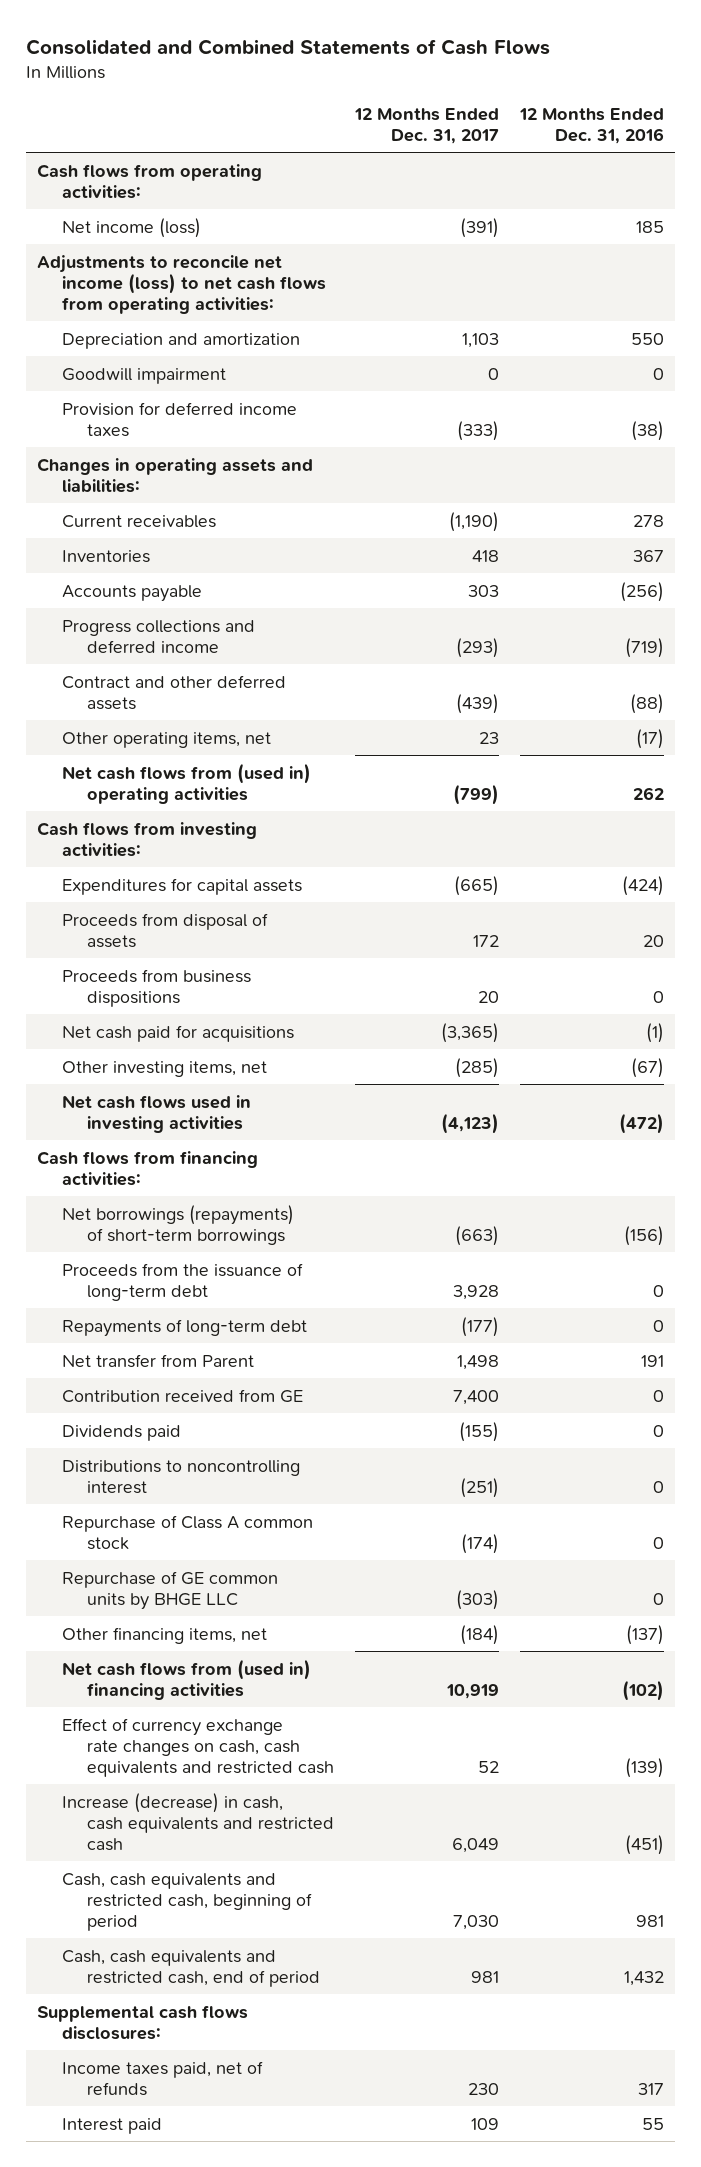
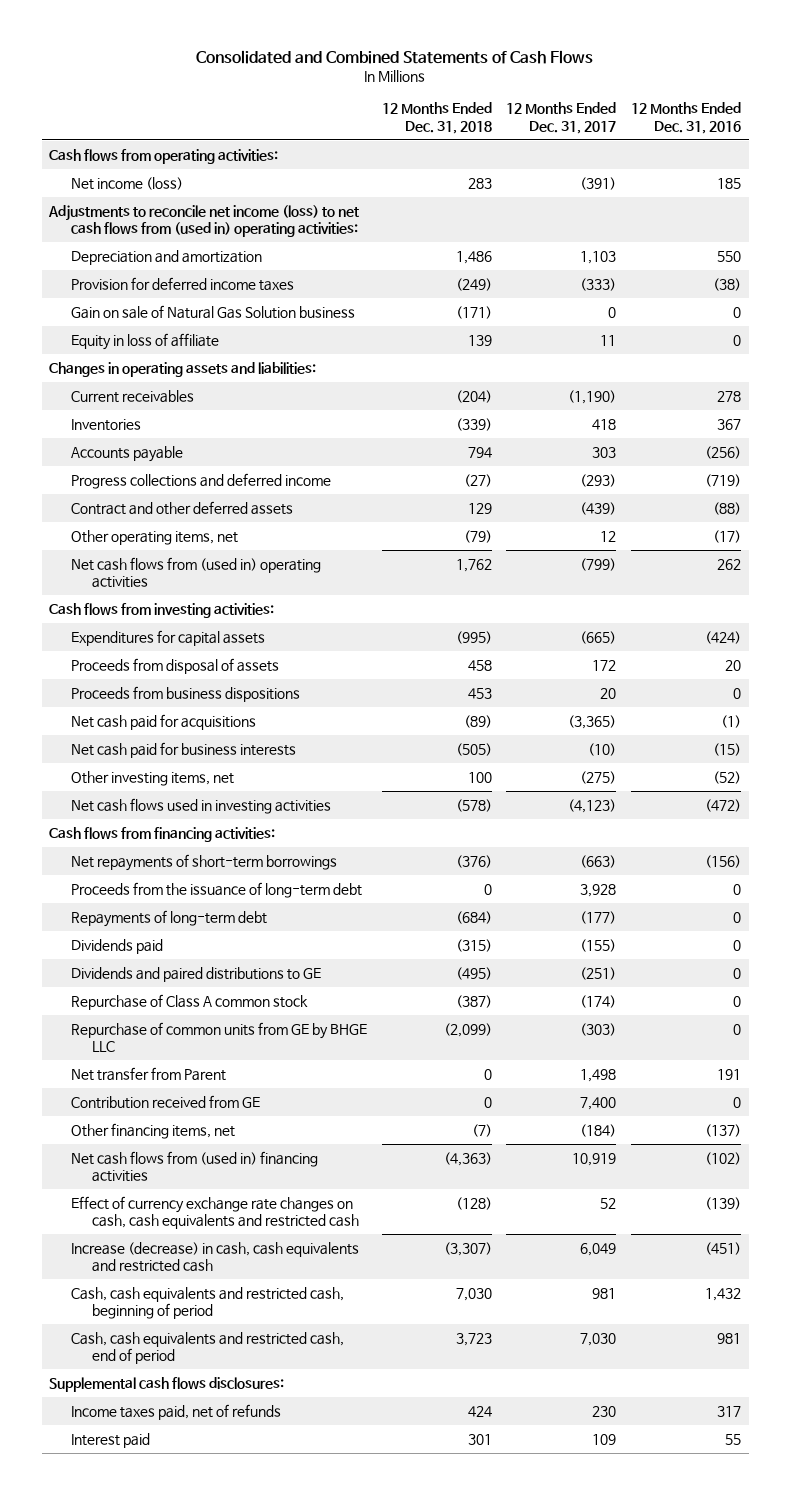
none -> [381,102,492,134] 12 Months Ended Dec. 31, 2018
[36,254,326,314] Adjustments to reconcile net income (loss) to net cash flows from operating activities: -> [48,204,360,238] Adjustments to reconcile net income (loss) to net cash flows from (used in) operating activities:
[61,367,226,384] Goodwill impairment -> none
none -> [70,304,355,319] Gain on sale of Natural Gas Solution business
none -> [70,332,219,350] Equity in loss of affiliate
[479,731,500,744] 23 -> [600,530,617,542] 12
none -> [70,741,296,758] Net cash paid for business interests
[455,1057,500,1078] (285) -> [580,770,617,784] (275)
[631,1057,665,1078] (67) -> [713,770,742,784] (52)
[61,1204,294,1245] Net borrowings (repayments) of short-term borrowings -> [70,853,337,871] Net repayments of short-term borrowings
[61,1459,300,1494] Distributions to noncontrolling interest -> [70,966,321,982] Dividends and paired distributions to GE
[61,1570,278,1610] Repurchase of GE common units by BHGE LLC -> [70,1021,367,1053] Repurchase of common units from GE by BHGE LLC
[61,1353,254,1368] Net transfer from Parent -> [70,1066,226,1081] Net transfer from Parent
[61,1388,303,1403] Contribution received from GE -> [70,1094,260,1109] Contribution received from GE
[453,1914,500,1930] 7,030 -> [592,1287,617,1299] 981
[636,1914,665,1927] 981 -> [705,1287,742,1301] 1,432
[471,1970,500,1983] 981 -> [580,1332,617,1346] 7,030
[624,1970,665,1986] 1,432 -> [717,1332,742,1344] 981

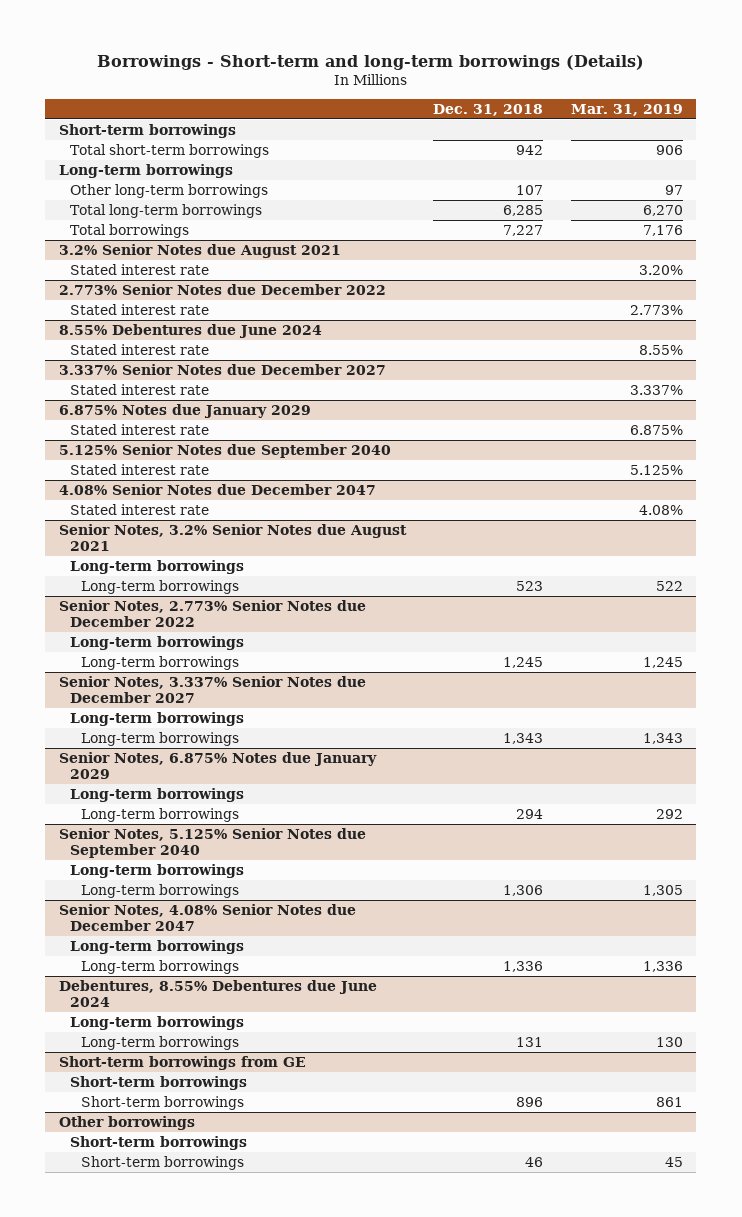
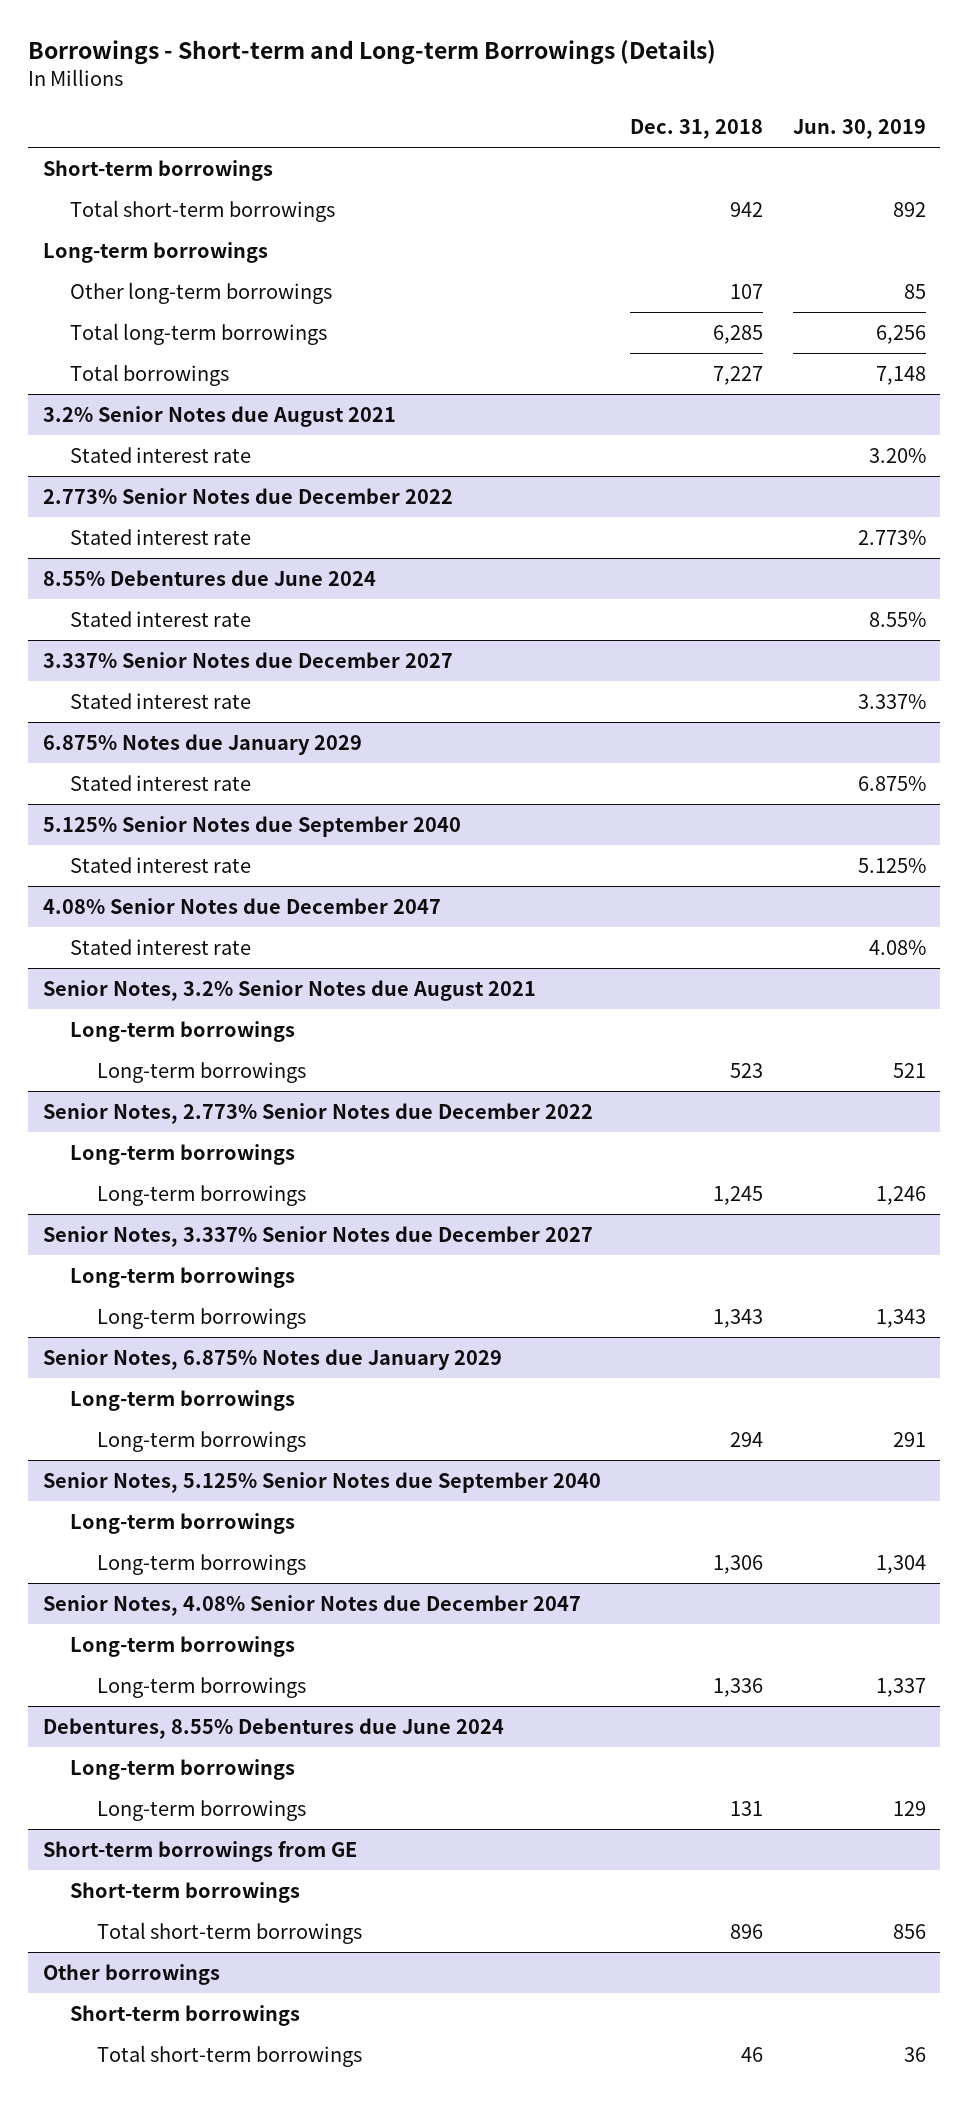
[96,54,644,70] Borrowings - Short-term and long-term borrowings (Details) -> [28,40,717,66] Borrowings - Short-term and Long-term Borrowings (Details)
[570,104,683,117] Mar. 31, 2019 -> none
none -> [792,118,926,139] Jun. 30, 2019
[80,1095,244,1110] Short-term borrowings -> [96,1921,362,1944] Total short-term borrowings
[80,1155,244,1170] Short-term borrowings -> [96,2044,362,2067] Total short-term borrowings

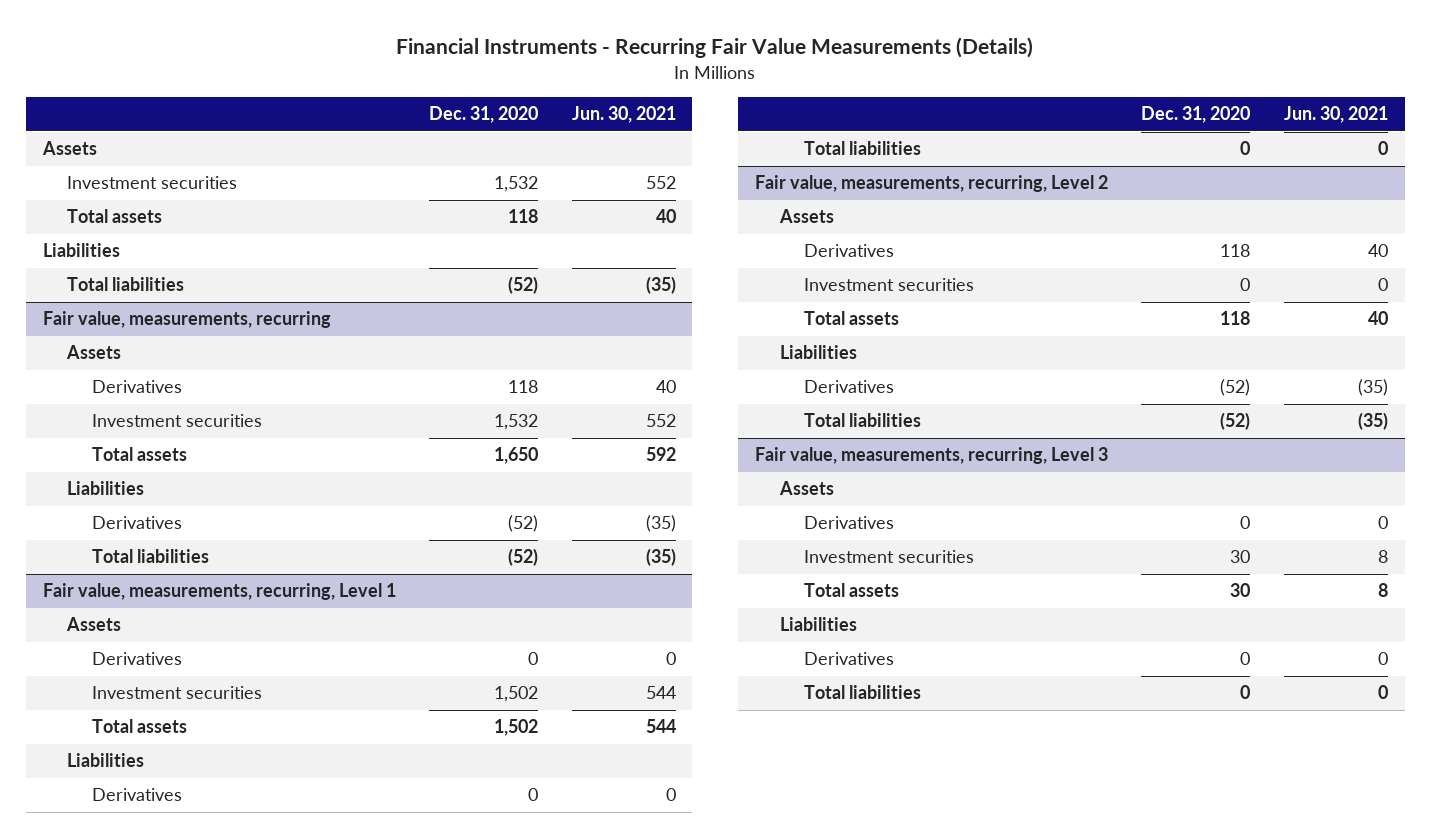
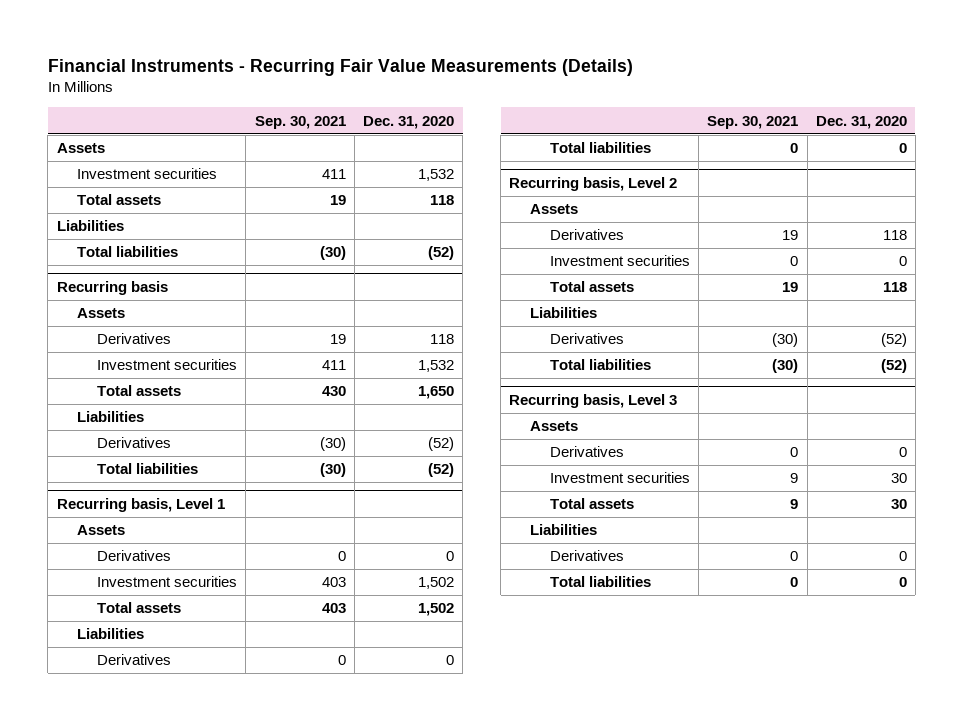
[571,106,676,124] Jun. 30, 2021 -> none
none -> [254,115,346,129] Sep. 30, 2021
[42,311,331,329] Fair value, measurements, recurring -> [56,281,168,296] Recurring basis
[42,583,396,601] Fair value, measurements, recurring, Level 1 -> none
none -> [56,498,225,513] Recurring basis, Level 1
[754,175,1108,193] Fair value, measurements, recurring, Level 2 -> none
none -> [509,177,678,192] Recurring basis, Level 2
[754,447,1108,465] Fair value, measurements, recurring, Level 3 -> none
none -> [509,394,678,409] Recurring basis, Level 3

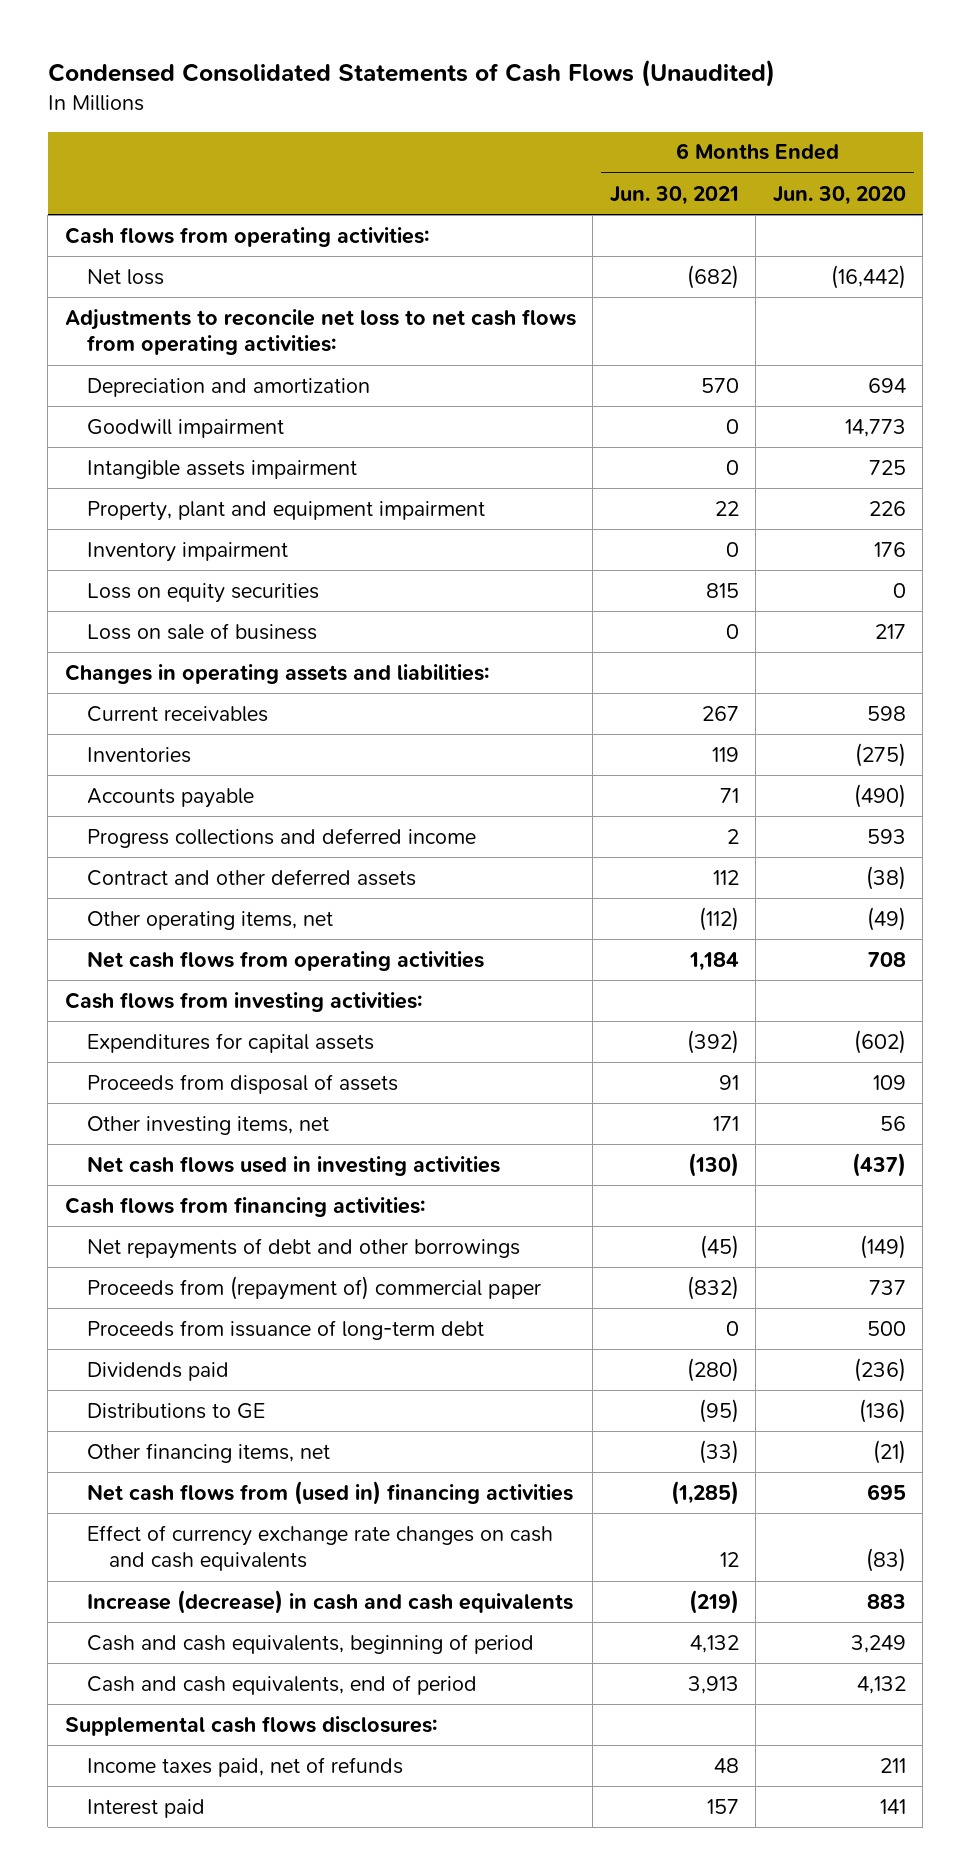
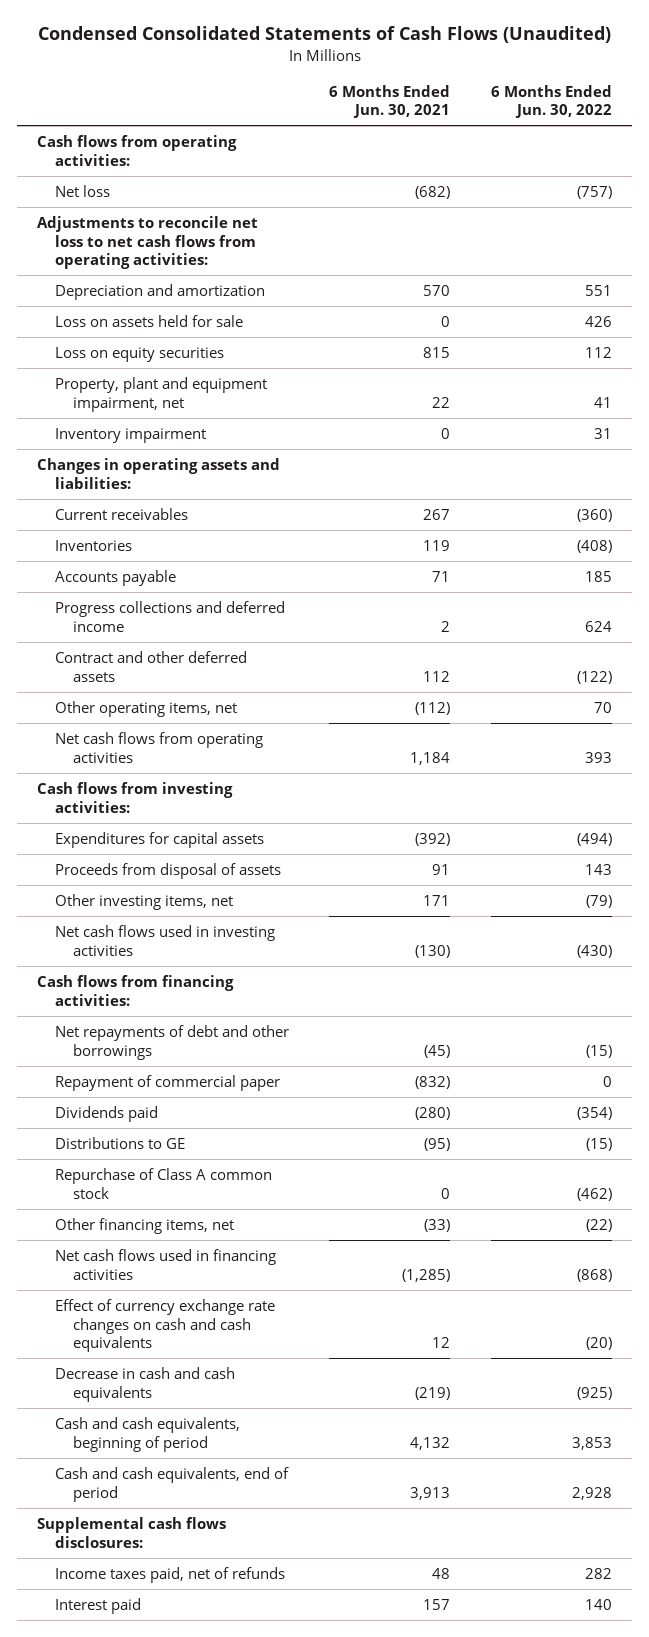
[772,185,906,205] Jun. 30, 2020 -> none
none -> [490,84,612,119] 6 Months Ended Jun. 30, 2022
[87,418,285,438] Goodwill impairment -> none
[87,459,358,479] Intangible assets impairment -> none
[87,500,486,521] Property, plant and equipment impairment -> none
none -> [54,314,243,327] Loss on assets held for sale
[87,622,318,640] Loss on sale of business -> none
none -> [54,376,267,412] Property, plant and equipment impairment, net
[87,541,289,562] Inventory impairment -> [54,427,206,443] Inventory impairment
[87,1319,485,1340] Proceeds from issuance of long-term debt -> none
[87,1275,542,1300] Proceeds from (repayment of) commercial paper -> [54,1074,280,1091] Repayment of commercial paper
none -> [54,1167,272,1199] Repurchase of Class A common stock
[87,1480,574,1505] Net cash flows from (used in) financing activities -> [54,1248,276,1280] Net cash flows used in financing activities
[87,1589,574,1614] Increase (decrease) in cash and cash equivalents -> [54,1366,235,1402] Decrease in cash and cash equivalents

